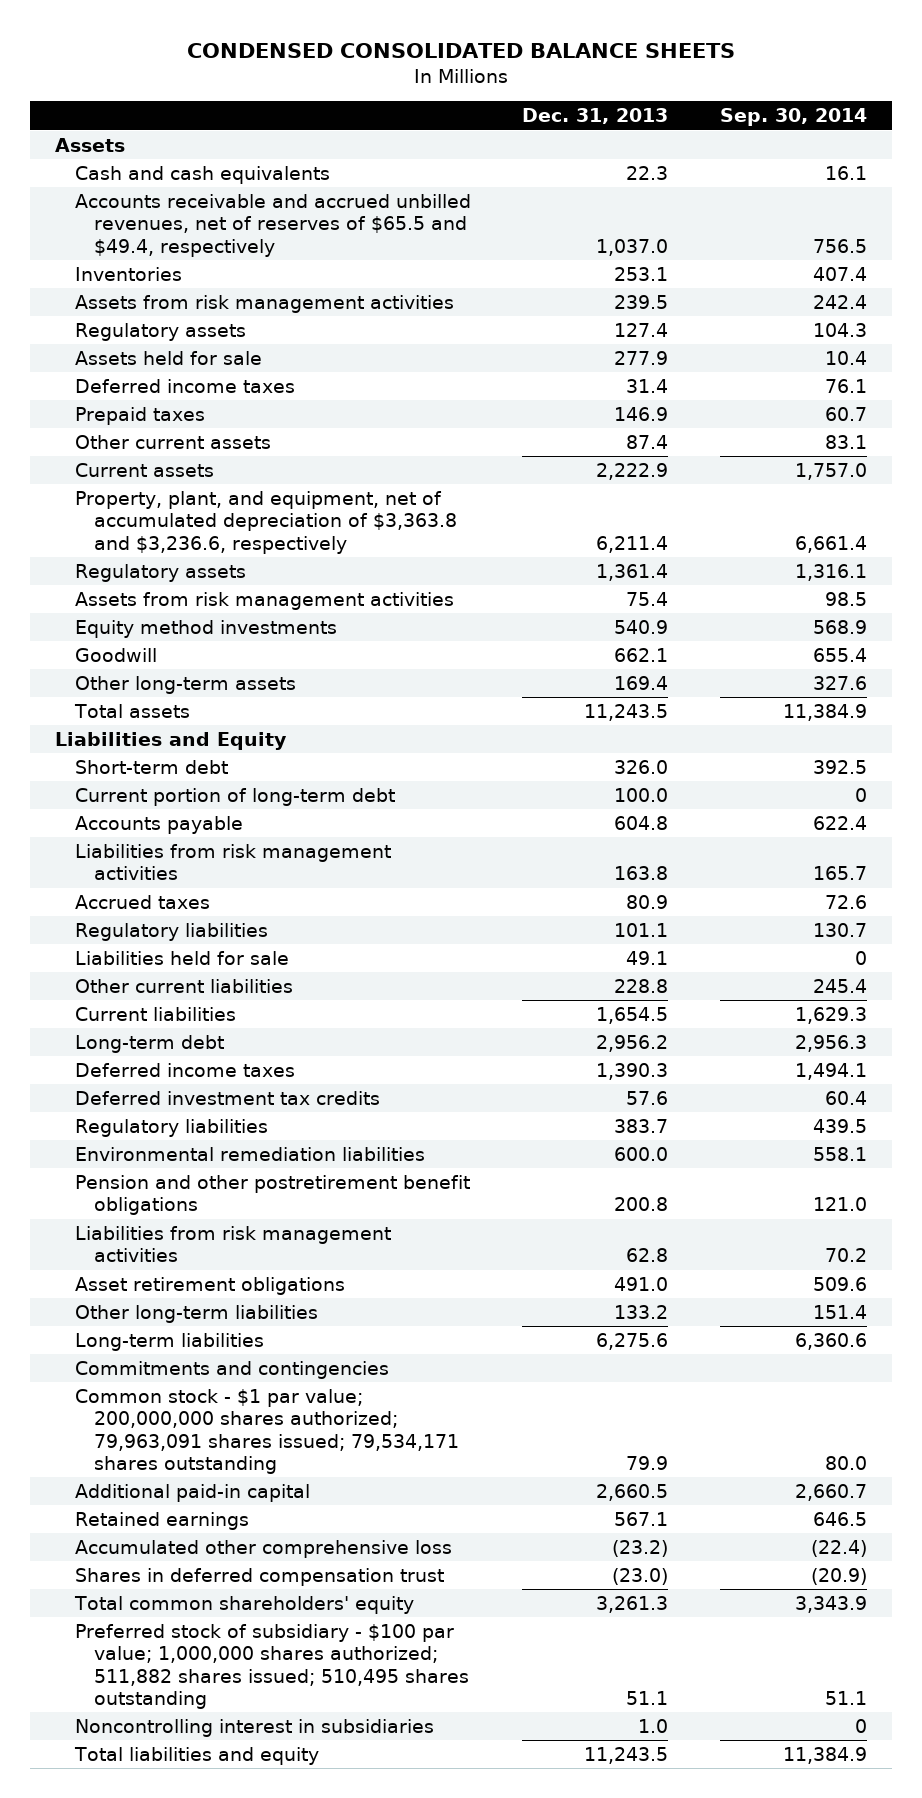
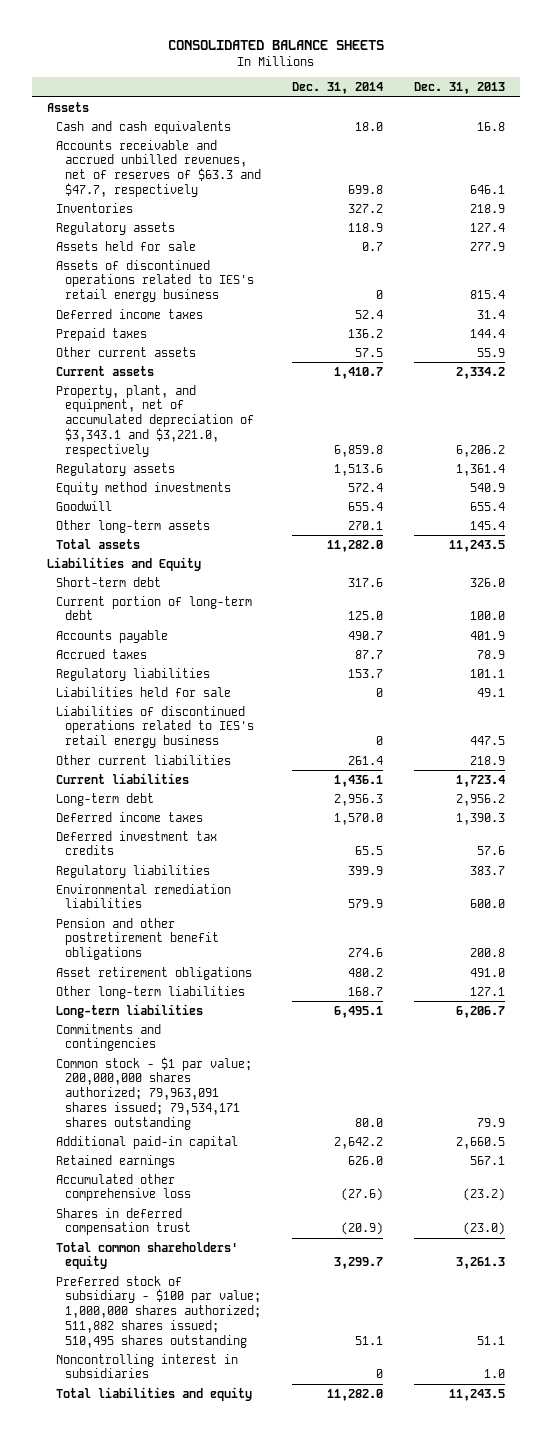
[186,43,735,59] CONDENSED CONSOLIDATED BALANCE SHEETS -> [168,39,385,50] CONSOLIDATED BALANCE SHEETS
[719,108,867,127] Sep. 30, 2014 -> none
none -> [292,81,384,94] Dec. 31, 2014
[74,294,454,313] Assets from risk management activities -> none
[626,165,669,180] 22.3 -> [477,121,506,131] 16.8
[74,193,471,257] Accounts receivable and accrued unbilled revenues, net of reserves of $65.5 and $49.4, respectively -> [56,139,262,197] Accounts receivable and accrued unbilled revenues, net of reserves of $63.3 and $47.7, respectively
[596,238,669,256] 1,037.0 -> [470,184,506,194] 646.1
[614,266,669,281] 253.1 -> [470,203,506,213] 218.9
none -> [56,259,255,303] Assets of discontinued operations related to IES's retail energy business
[614,406,669,421] 146.9 -> [470,328,506,338] 144.4
[626,434,669,449] 87.4 -> [477,347,506,357] 55.9
[596,462,669,480] 2,222.9 -> [456,366,506,379] 2,334.2
[74,490,458,554] Property, plant, and equipment, net of accumulated depreciation of $3,363.8 and $3,236.6, respectively -> [56,384,255,457] Property, plant, and equipment, net of accumulated depreciation of $3,343.1 and $3,221.0, respectively
[596,535,669,553] 6,211.4 -> [456,444,506,457] 6,206.2
[74,591,454,610] Assets from risk management activities -> none
[614,647,669,662] 662.1 -> [470,501,506,511] 655.4
[614,675,669,690] 169.4 -> [470,520,506,530] 145.4
[74,843,391,881] Liabilities from risk management activities -> none
[614,815,669,830] 604.8 -> [470,630,506,640] 401.9
[626,894,669,909] 80.9 -> [477,649,506,659] 78.9
none -> [56,705,255,749] Liabilities of discontinued operations related to IES's retail energy business
[614,978,669,993] 228.8 -> [470,755,506,765] 218.9
[596,1006,669,1024] 1,654.5 -> [456,774,506,787] 1,723.4
[74,1225,391,1263] Liabilities from risk management activities -> none
[614,1304,669,1319] 133.2 -> [470,986,506,996] 127.1
[596,1332,669,1350] 6,275.6 -> [456,1005,506,1018] 6,206.7

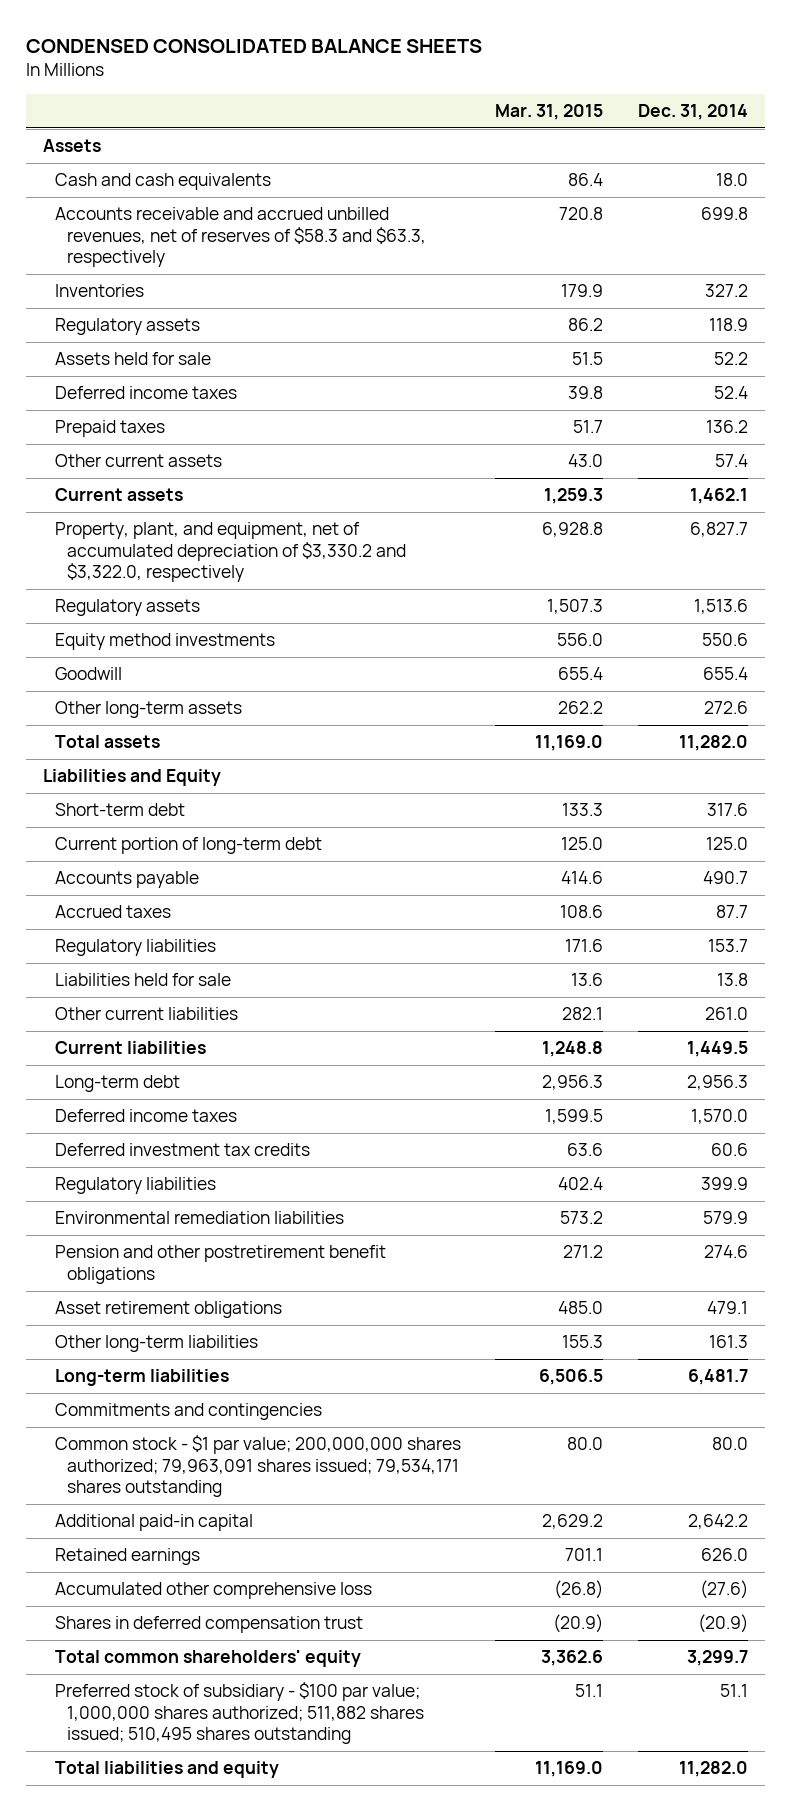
[168,39,385,50] CONSOLIDATED BALANCE SHEETS -> [25,38,482,53] CONDENSED CONSOLIDATED BALANCE SHEETS
[414,81,506,94] Dec. 31, 2013 -> none
none -> [495,104,604,121] Mar. 31, 2015
[56,139,262,197] Accounts receivable and accrued unbilled revenues, net of reserves of $63.3 and $47.7, respectively -> [55,207,427,268] Accounts receivable and accrued unbilled revenues, net of reserves of $58.3 and $63.3, respectively
[56,259,255,303] Assets of discontinued operations related to IES's retail energy business -> none
[362,241,384,251] 0.7 -> [713,352,748,366] 52.2
[355,347,384,357] 57.5 -> [714,454,748,468] 57.4
[334,366,384,379] 1,410.7 -> [689,488,748,505] 1,462.1
[56,384,255,457] Property, plant, and equipment, net of accumulated depreciation of $3,343.1 and $3,221.0, respectively -> [55,522,407,583] Property, plant, and equipment, net of accumulated depreciation of $3,330.2 and $3,322.0, respectively
[334,444,384,457] 6,859.8 -> [689,522,748,538] 6,827.7
[348,482,384,492] 572.4 -> [701,633,748,647] 550.6
[348,520,384,530] 270.1 -> [703,701,748,715] 272.6
[56,705,255,749] Liabilities of discontinued operations related to IES's retail energy business -> none
[376,687,384,697] 0 -> [716,973,748,987] 13.8
[348,755,384,765] 261.4 -> [704,1007,748,1021] 261.0
[334,774,384,787] 1,436.1 -> [686,1041,748,1058] 1,449.5
[355,846,384,856] 65.5 -> [710,1143,748,1157] 60.6
[348,967,384,977] 480.2 -> [706,1301,748,1315] 479.1
[348,986,384,996] 168.7 -> [708,1335,748,1349] 161.3
[334,1005,384,1018] 6,495.1 -> [687,1369,748,1386] 6,481.7
[56,1353,239,1379] Noncontrolling interest in subsidiaries -> none

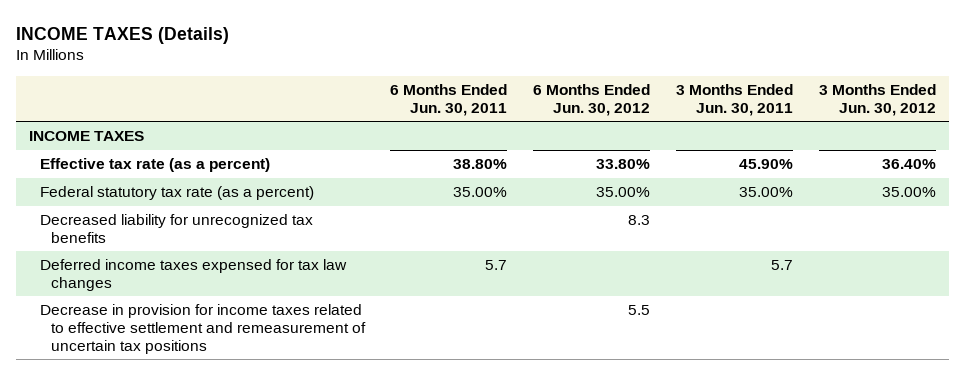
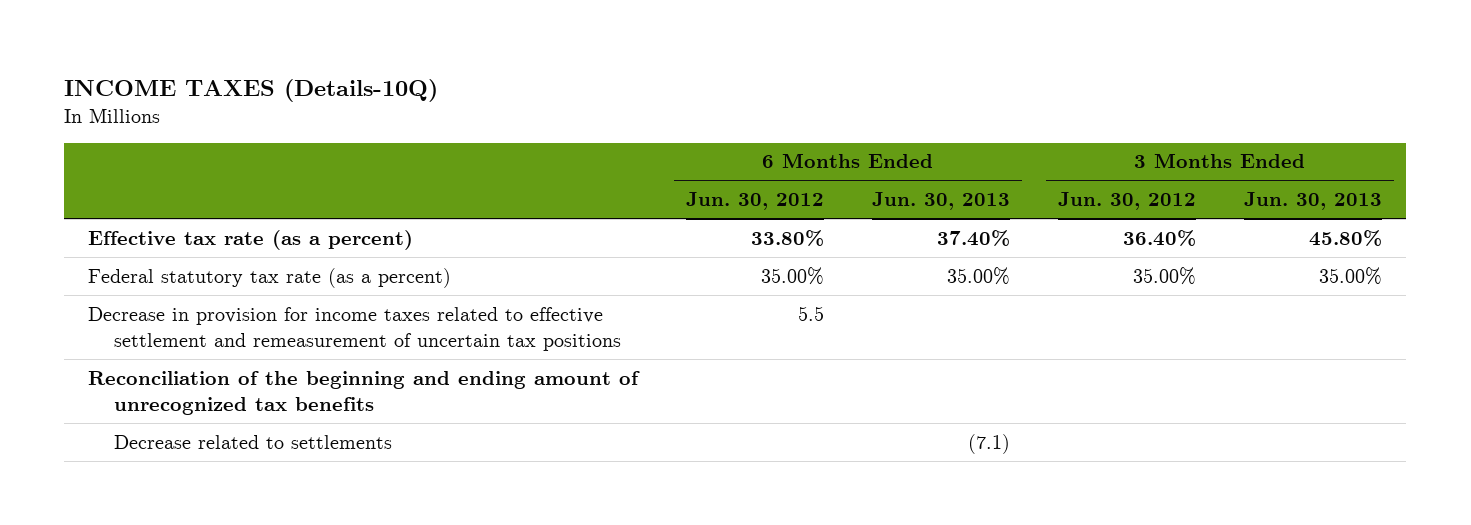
[15,26,229,44] INCOME TAXES (Details) -> [64,78,439,102] INCOME TAXES (Details-10Q)
[390,83,508,116] 6 Months Ended Jun. 30, 2011 -> none
[676,83,794,116] 3 Months Ended Jun. 30, 2011 -> none
none -> [872,192,1011,211] Jun. 30, 2013
none -> [1244,192,1383,211] Jun. 30, 2013
[28,131,144,142] INCOME TAXES -> none
[39,214,313,243] Decreased liability for unrecognized tax benefits -> none
[39,259,347,291] Deferred income taxes expensed for tax law changes -> none
none -> [88,370,641,415] Reconciliation of the beginning and ending amount of unrecognized tax benefits
none -> [114,434,393,449] Decrease related to settlements

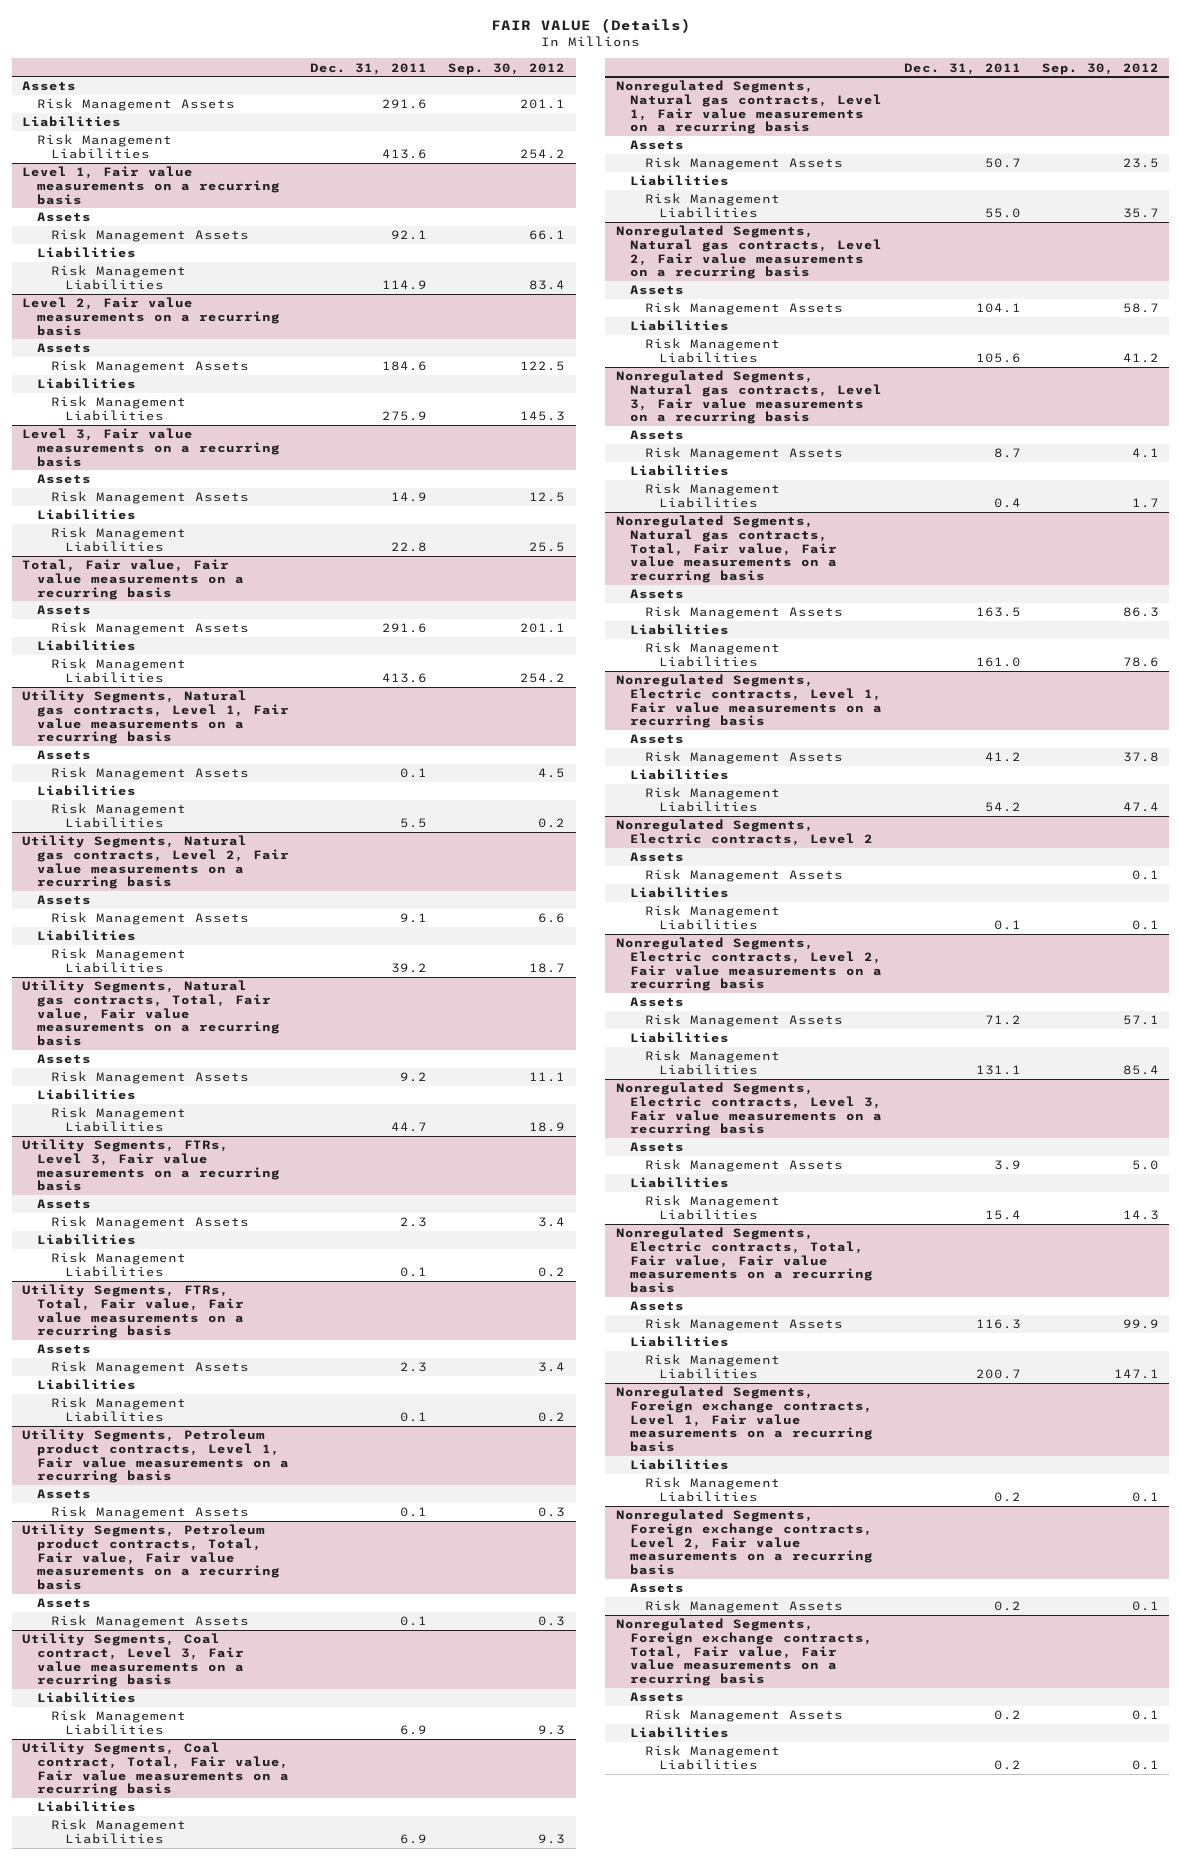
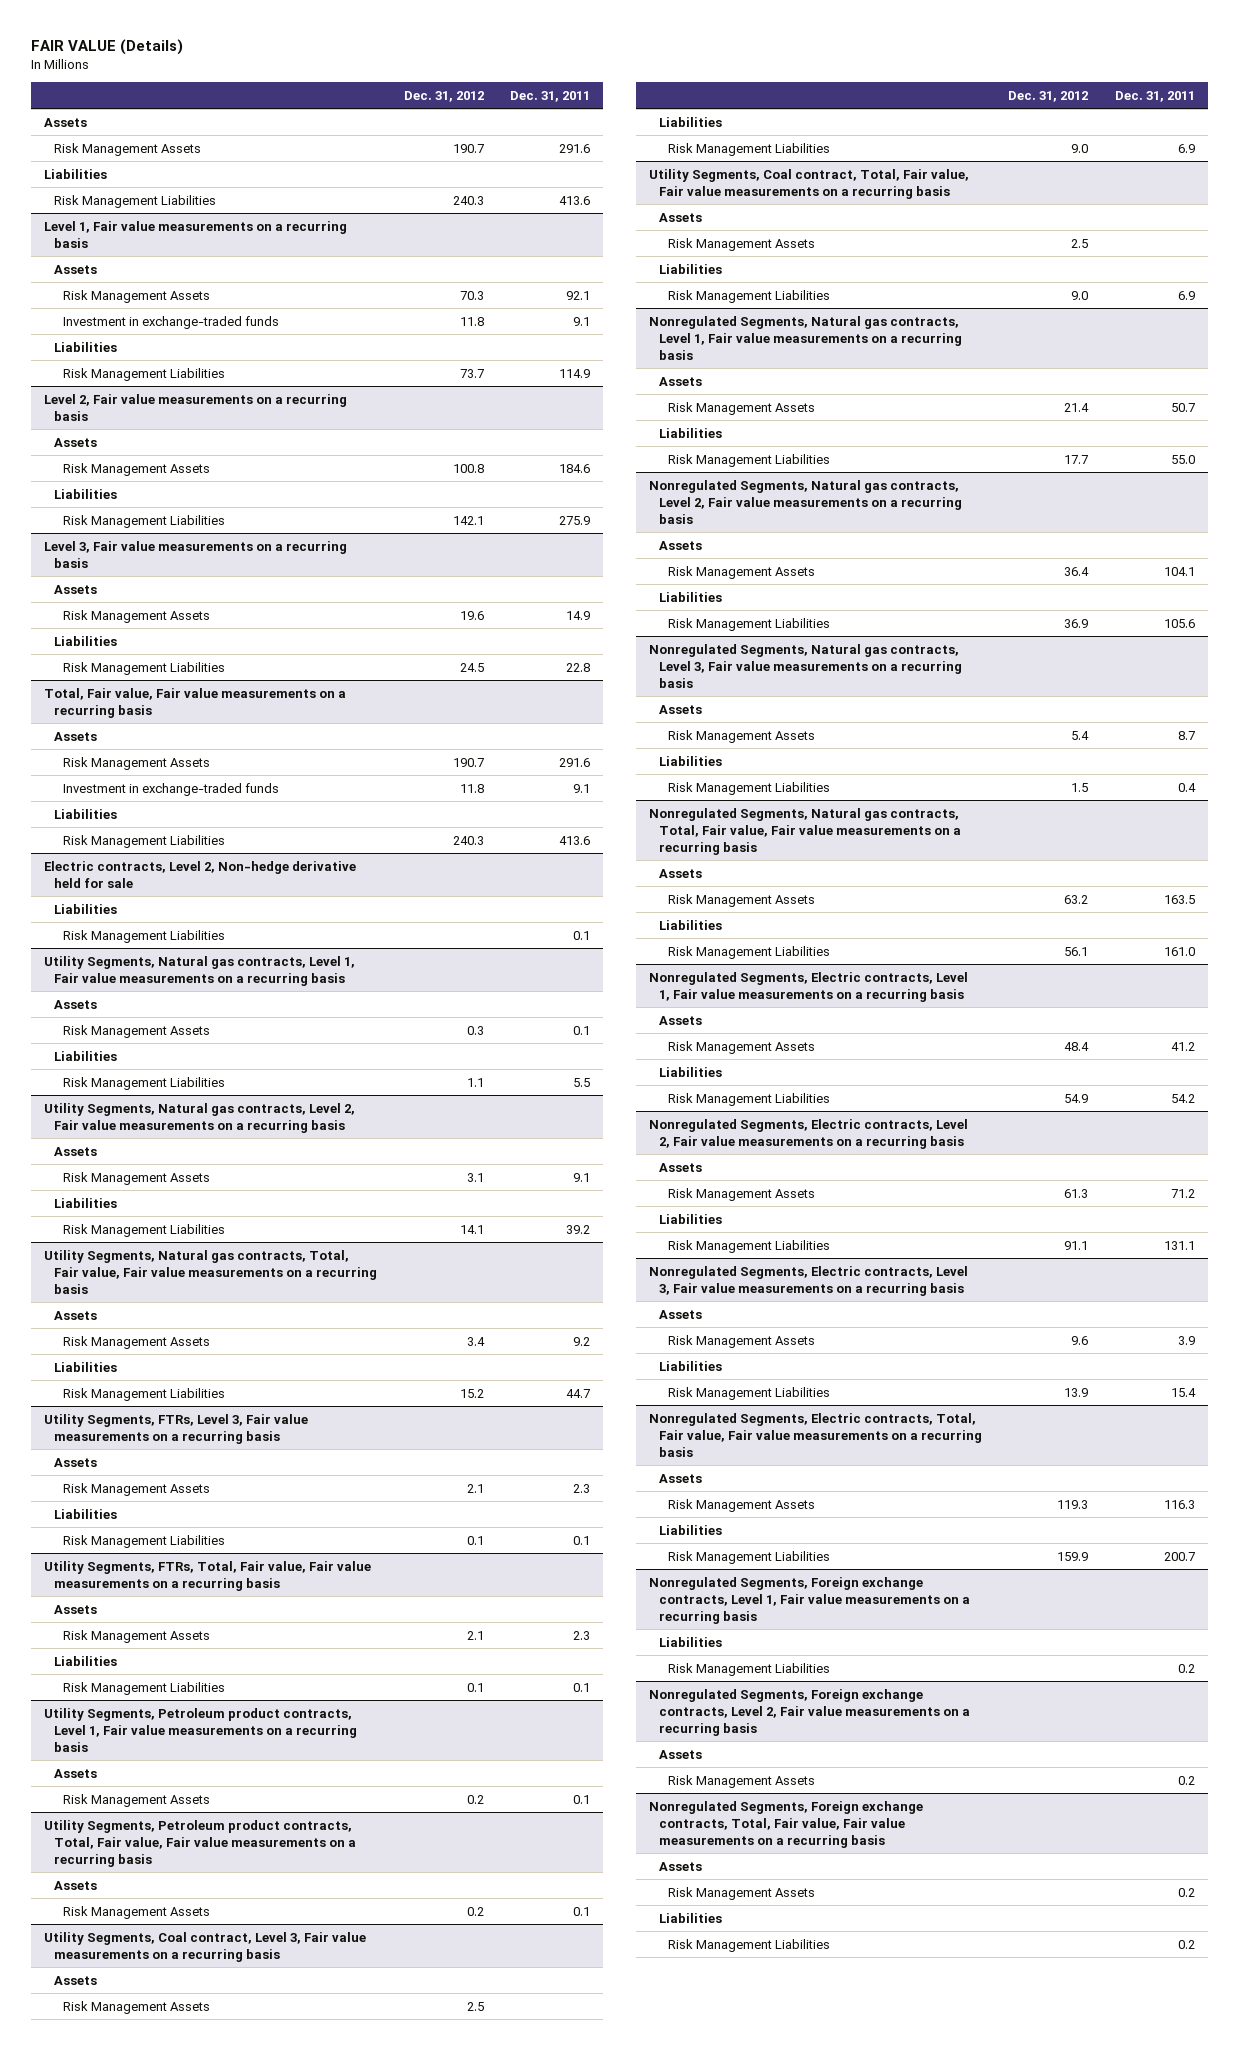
[448,62,566,75] Sep. 30, 2012 -> none
none -> [403,90,484,102] Dec. 31, 2012
none -> [63,315,280,329] Investment in exchange-traded funds
none -> [63,782,280,796] Investment in exchange-traded funds
none -> [44,860,357,888] Electric contracts, Level 2, Non-hedge derivative held for sale
none -> [53,903,117,914] Liabilities
none -> [63,929,226,943] Risk Management Liabilities
none -> [53,1975,97,1985] Assets
none -> [63,2000,211,2014] Risk Management Assets
none -> [658,212,702,222] Assets
none -> [668,237,816,251] Risk Management Assets
[616,819,874,846] Nonregulated Segments, Electric contracts, Level 2 -> none
[630,852,685,863] Assets -> none
[644,869,843,883] Risk Management Assets -> none
[630,887,730,899] Liabilities -> none
[644,905,780,930] Risk Management Liabilities -> none

